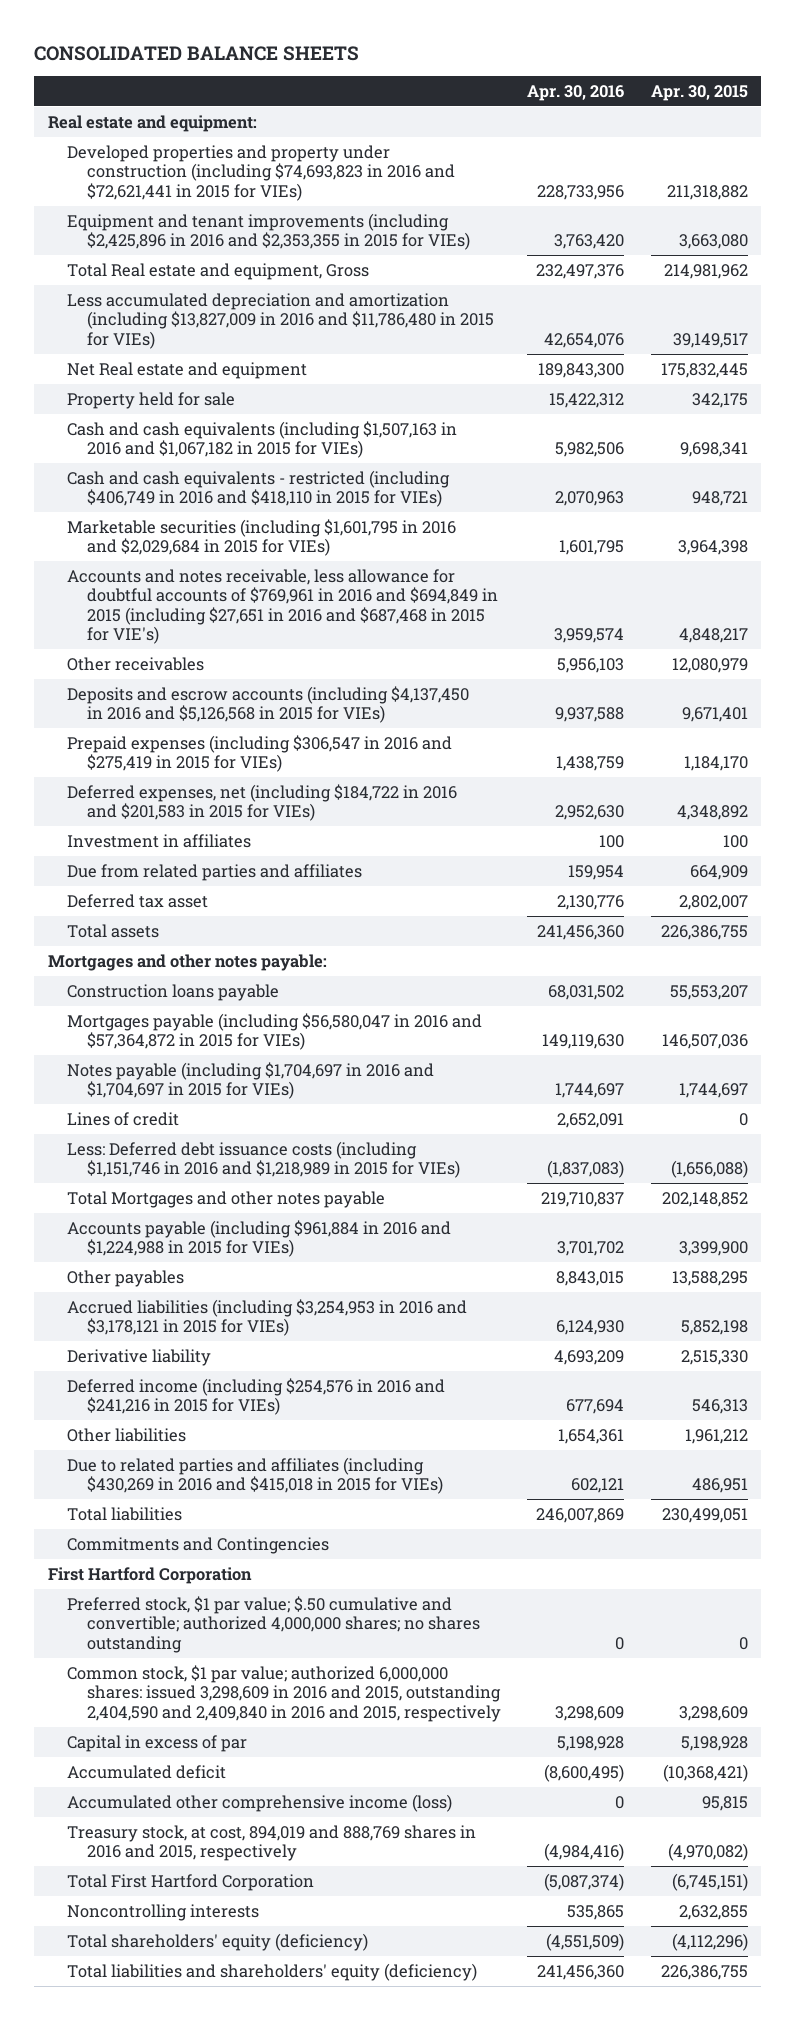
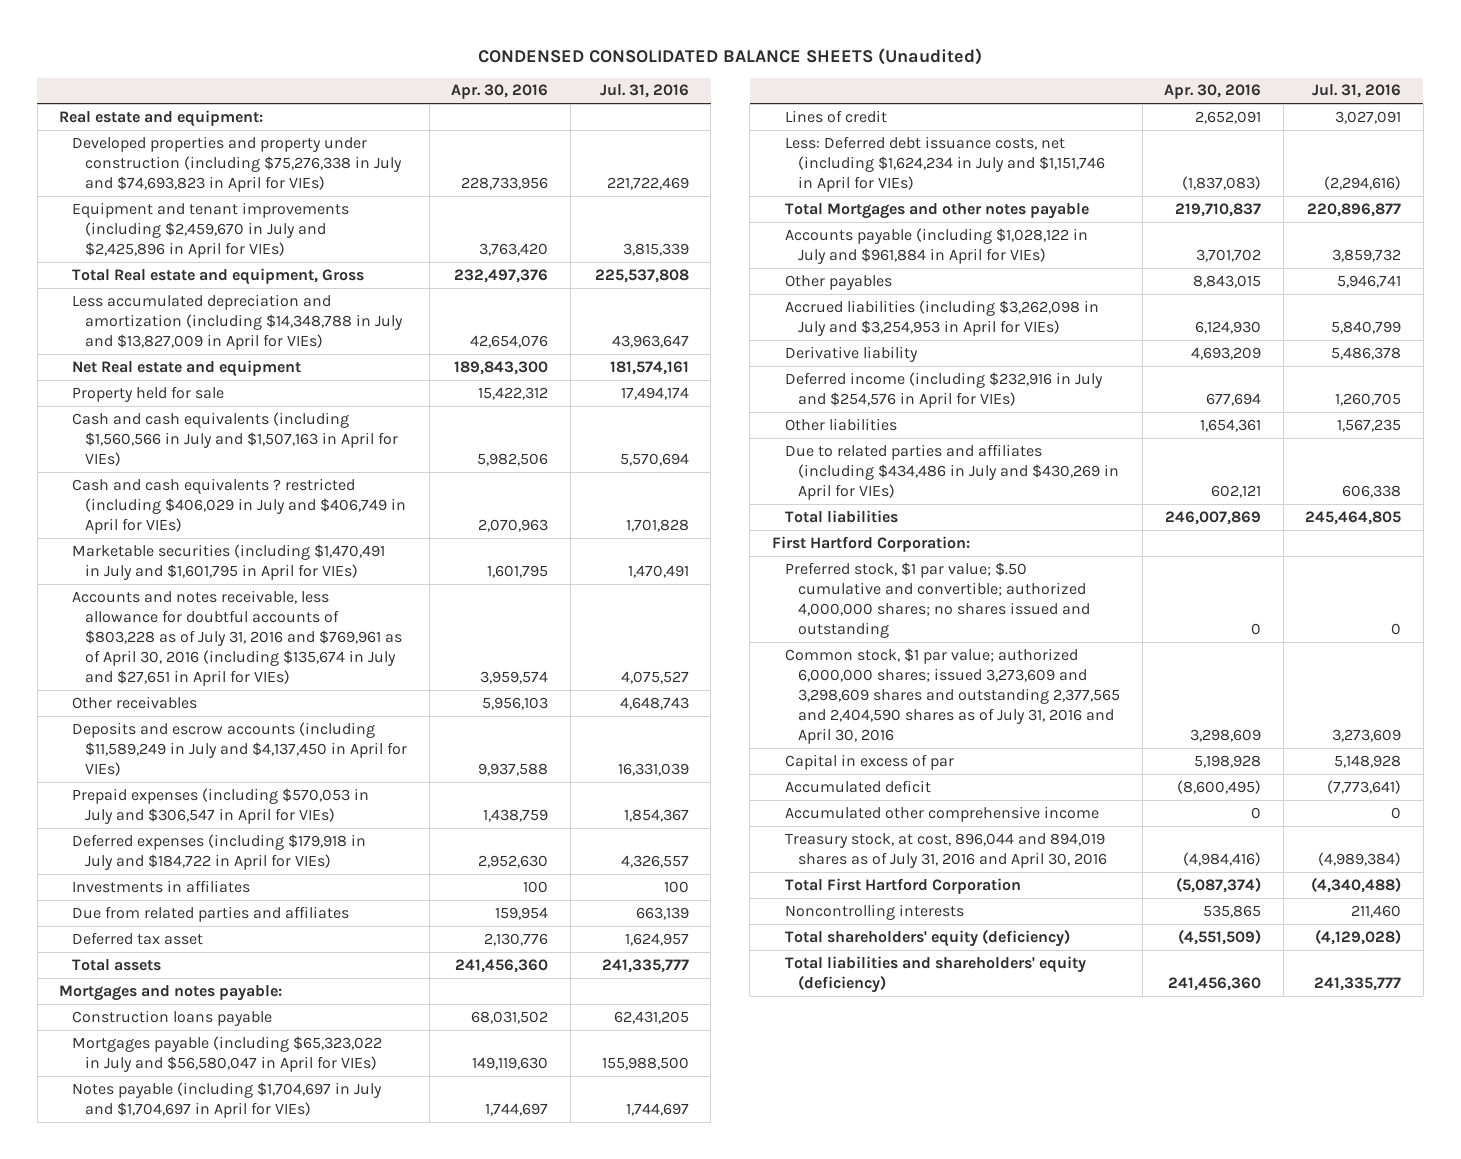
[34,45,360,61] CONSOLIDATED BALANCE SHEETS -> [478,47,983,65] CONDENSED CONSOLIDATED BALANCE SHEETS (Unaudited)
[650,84,748,101] Apr. 30, 2015 -> none
none -> [599,84,689,99] Jul. 31, 2016
[67,144,455,201] Developed properties and property under construction (including $74,693,823 in 2016 and $72,621,441 in 2015 for VIEs) -> [72,135,403,192] Developed properties and property under construction (including $75,276,338 in July and $74,693,823 in April for VIEs)
[67,212,470,251] Equipment and tenant improvements (including $2,425,896 in 2016 and $2,353,355 in 2015 for VIEs) -> [72,201,350,258] Equipment and tenant improvements (including $2,459,670 in July and $2,425,896 in April for VIEs)
[67,292,494,349] Less accumulated depreciation and amortization (including $13,827,009 in 2016 and $11,786,480 in 2015 for VIEs) -> [72,293,404,350] Less accumulated depreciation and amortization (including $14,348,788 in July and $13,827,009 in April for VIEs)
[67,420,458,459] Cash and cash equivalents (including $1,507,163 in 2016 and $1,067,182 in 2015 for VIEs) -> [72,411,399,466] Cash and cash equivalents (including $1,560,566 in July and $1,507,163 in April for VIEs)
[67,469,451,508] Cash and cash equivalents - restricted (including $406,749 in 2016 and $418,110 in 2015 for VIEs) -> [72,477,407,534] Cash and cash equivalents ? restricted (including $406,029 in July and $406,749 in April for VIEs)
[67,518,457,557] Marketable securities (including $1,601,795 in 2016 and $2,029,684 in 2015 for VIEs) -> [72,543,386,580] Marketable securities (including $1,470,491 in July and $1,601,795 in April for VIEs)
[67,568,498,644] Accounts and notes receivable, less allowance for doubtful accounts of $769,961 in 2016 and $694,849 in 2015 (including $27,651 in 2016 and $687,468 in 2015 for VIE's) -> [72,589,403,686] Accounts and notes receivable, less allowance for doubtful accounts of $803,228 as of July 31, 2016 and $769,961 as of April 30, 2016 (including $135,674 in July and $27,651 in April for VIEs)
[67,685,470,724] Deposits and escrow accounts (including $4,137,450 in 2016 and $5,126,568 in 2015 for VIEs) -> [72,721,408,776] Deposits and escrow accounts (including $11,589,249 in July and $4,137,450 in April for VIEs)
[67,734,453,773] Prepaid expenses (including $306,547 in 2016 and $275,419 in 2015 for VIEs) -> [72,787,370,824] Prepaid expenses (including $570,053 in July and $306,547 in April for VIEs)
[67,783,458,822] Deferred expenses, net (including $184,722 in 2016 and $201,583 in 2015 for VIEs) -> [72,833,367,870] Deferred expenses (including $179,918 in July and $184,722 in April for VIEs)
[67,833,252,848] Investment in affiliates -> [72,879,251,893] Investments in affiliates
[47,953,327,971] Mortgages and other notes payable: -> [59,984,283,1001] Mortgages and notes payable:
[67,1012,483,1051] Mortgages payable (including $56,580,047 in 2016 and $57,364,872 in 2015 for VIEs) -> [72,1035,383,1072] Mortgages payable (including $65,323,022 in July and $56,580,047 in April for VIEs)
[67,1061,435,1100] Notes payable (including $1,704,697 in 2016 and $1,704,697 in 2015 for VIEs) -> [72,1081,383,1118] Notes payable (including $1,704,697 in July and $1,704,697 in April for VIEs)
[67,1140,460,1179] Less: Deferred debt issuance costs (including $1,151,746 in 2016 and $1,218,989 in 2015 for VIEs) -> [785,135,1106,192] Less: Deferred debt issuance costs, net (including $1,624,234 in July and $1,151,746 in April for VIEs)
[67,1219,452,1258] Accounts payable (including $961,884 in 2016 and $1,224,988 in 2015 for VIEs) -> [785,227,1089,264] Accounts payable (including $1,028,122 in July and $961,884 in April for VIEs)
[67,1298,468,1337] Accrued liabilities (including $3,254,953 in 2016 and $3,178,121 in 2015 for VIEs) -> [785,299,1100,336] Accrued liabilities (including $3,262,098 in July and $3,254,953 in April for VIEs)
[67,1377,446,1416] Deferred income (including $254,576 in 2016 and $241,216 in 2015 for VIEs) -> [785,371,1104,408] Deferred income (including $232,916 in July and $254,576 in April for VIEs)
[67,1456,443,1495] Due to related parties and affiliates (including $430,269 in 2016 and $415,018 in 2015 for VIEs) -> [785,443,1120,500] Due to related parties and affiliates (including $434,486 in July and $430,269 in April for VIEs)
[67,1536,330,1554] Commitments and Contingencies -> none
[47,1566,252,1584] First Hartford Corporation -> [772,535,971,552] First Hartford Corporation:
[67,1595,480,1653] Preferred stock, $1 par value; $.50 cumulative and convertible; authorized 4,000,000 shares; no shares outstanding -> [785,561,1091,638] Preferred stock, $1 par value; $.50 cumulative and convertible; authorized 4,000,000 shares; no shares issued and outstanding
[67,1664,501,1722] Common stock, $1 par value; authorized 6,000,000 shares: issued 3,298,609 in 2016 and 2015, outstanding 2,404,590 and 2,409,840 in 2016 and 2015, respectively -> [785,647,1121,744] Common stock, $1 par value; authorized 6,000,000 shares; issued 3,273,609 and 3,298,609 shares and outstanding 2,377,565 and 2,404,590 shares as of July 31, 2016 and April 30, 2016
[67,1793,453,1812] Accumulated other comprehensive income (loss) -> [785,805,1100,822] Accumulated other comprehensive income
[67,1824,477,1862] Treasury stock, at cost, 894,019 and 888,769 shares in 2016 and 2015, respectively -> [785,832,1108,868] Treasury stock, at cost, 896,044 and 894,019 shares as of July 31, 2016 and April 30, 2016

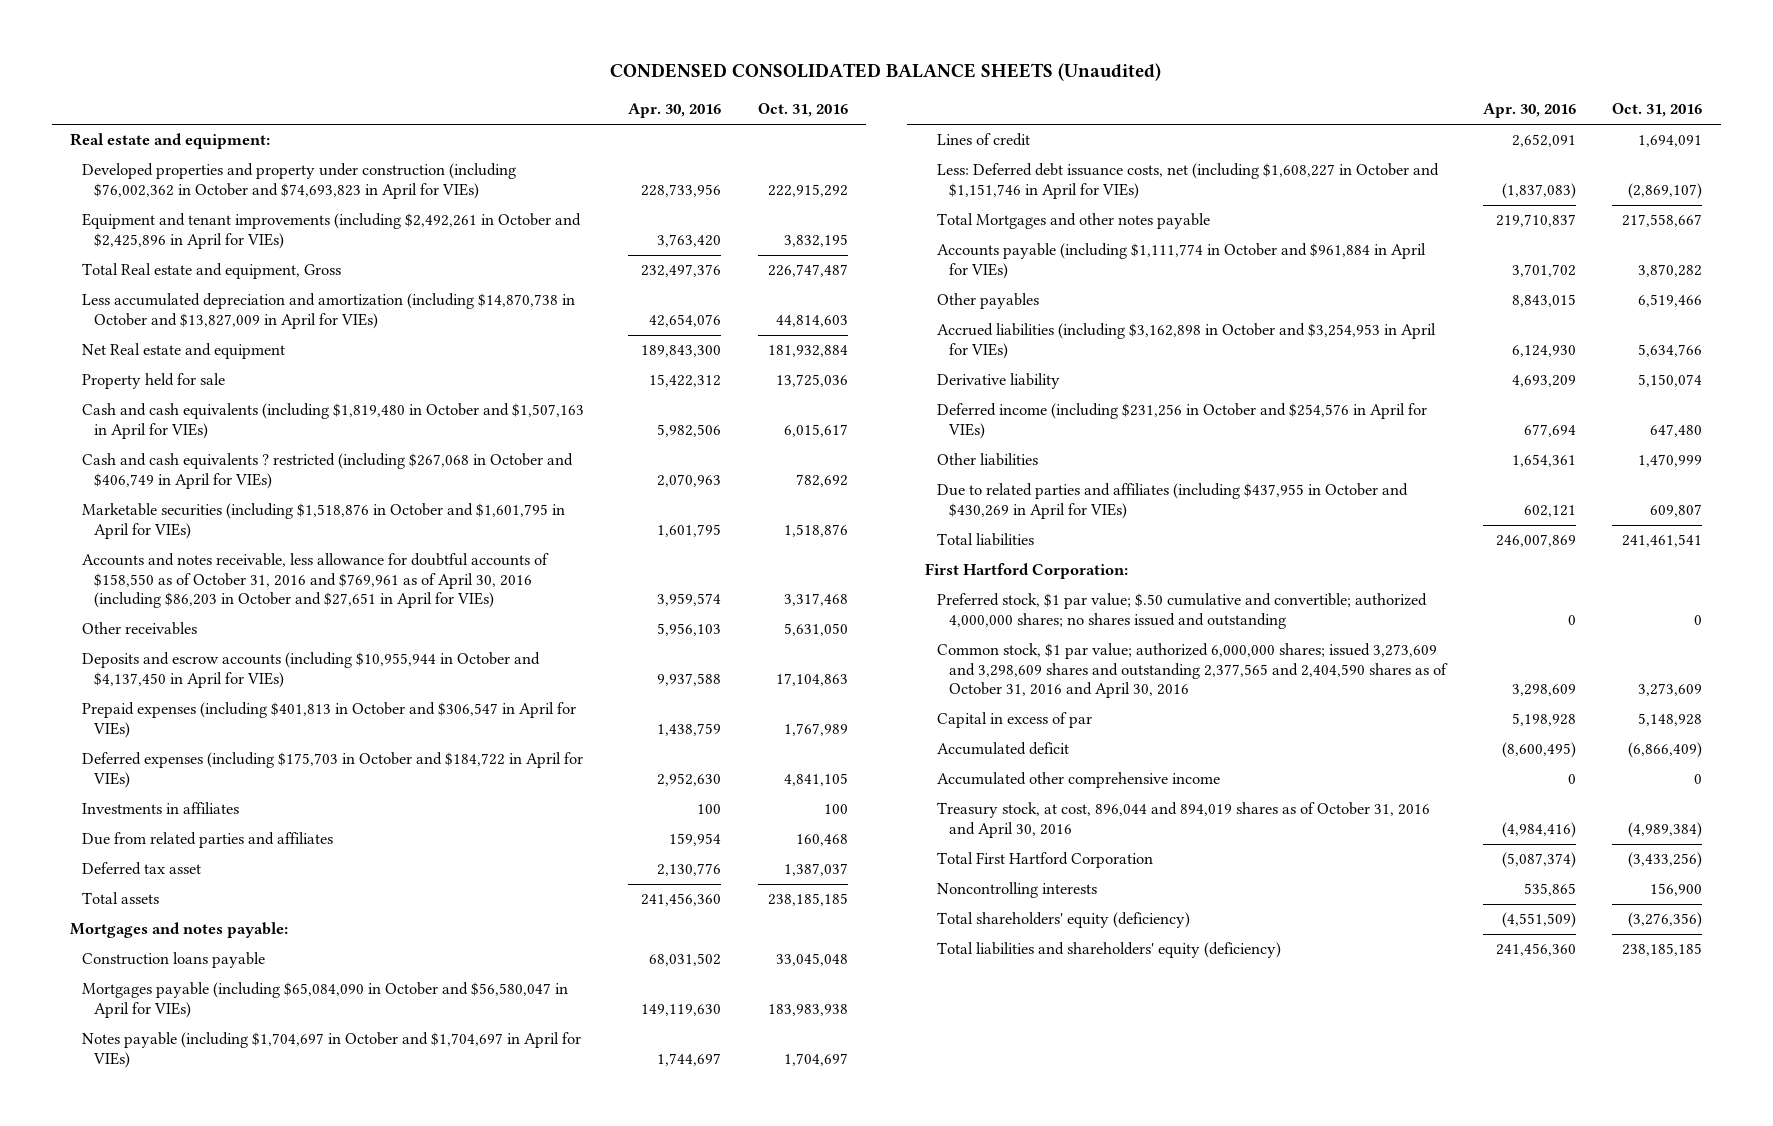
[599,84,689,99] Jul. 31, 2016 -> none
none -> [757,103,848,118] Oct. 31, 2016
[72,135,403,192] Developed properties and property under construction (including $75,276,338 in July and $74,693,823 in April for VIEs) -> [82,163,517,199] Developed properties and property under construction (including $76,002,362 in October and $74,693,823 in April for VIEs)
[72,201,350,258] Equipment and tenant improvements (including $2,459,670 in July and $2,425,896 in April for VIEs) -> [82,213,582,249] Equipment and tenant improvements (including $2,492,261 in October and $2,425,896 in April for VIEs)
[72,293,404,350] Less accumulated depreciation and amortization (including $14,348,788 in July and $13,827,009 in April for VIEs) -> [82,293,576,329] Less accumulated depreciation and amortization (including $14,870,738 in October and $13,827,009 in April for VIEs)
[72,411,399,466] Cash and cash equivalents (including $1,560,566 in July and $1,507,163 in April for VIEs) -> [82,403,585,439] Cash and cash equivalents (including $1,819,480 in October and $1,507,163 in April for VIEs)
[72,477,407,534] Cash and cash equivalents ? restricted (including $406,029 in July and $406,749 in April for VIEs) -> [82,453,574,489] Cash and cash equivalents ? restricted (including $267,068 in October and $406,749 in April for VIEs)
[72,543,386,580] Marketable securities (including $1,470,491 in July and $1,601,795 in April for VIEs) -> [82,503,566,539] Marketable securities (including $1,518,876 in October and $1,601,795 in April for VIEs)
[72,589,403,686] Accounts and notes receivable, less allowance for doubtful accounts of $803,228 as of July 31, 2016 and $769,961 as of April 30, 2016 (including $135,674 in July and $27,651 in April for VIEs) -> [82,553,550,609] Accounts and notes receivable, less allowance for doubtful accounts of $158,550 as of October 31, 2016 and $769,961 as of April 30, 2016 (including $86,203 in October and $27,651 in April for VIEs)
[72,721,408,776] Deposits and escrow accounts (including $11,589,249 in July and $4,137,450 in April for VIEs) -> [82,652,541,688] Deposits and escrow accounts (including $10,955,944 in October and $4,137,450 in April for VIEs)
[72,787,370,824] Prepaid expenses (including $570,053 in July and $306,547 in April for VIEs) -> [82,702,577,738] Prepaid expenses (including $401,813 in October and $306,547 in April for VIEs)
[72,833,367,870] Deferred expenses (including $179,918 in July and $184,722 in April for VIEs) -> [82,752,584,788] Deferred expenses (including $175,703 in October and $184,722 in April for VIEs)
[72,1035,383,1072] Mortgages payable (including $65,323,022 in July and $56,580,047 in April for VIEs) -> [82,982,569,1018] Mortgages payable (including $65,084,090 in October and $56,580,047 in April for VIEs)
[72,1081,383,1118] Notes payable (including $1,704,697 in July and $1,704,697 in April for VIEs) -> [82,1032,582,1068] Notes payable (including $1,704,697 in October and $1,704,697 in April for VIEs)
[785,135,1106,192] Less: Deferred debt issuance costs, net (including $1,624,234 in July and $1,151,746 in April for VIEs) -> [937,163,1440,199] Less: Deferred debt issuance costs, net (including $1,608,227 in October and $1,151,746 in April for VIEs)
[785,227,1089,264] Accounts payable (including $1,028,122 in July and $961,884 in April for VIEs) -> [937,243,1427,279] Accounts payable (including $1,111,774 in October and $961,884 in April for VIEs)
[785,299,1100,336] Accrued liabilities (including $3,262,098 in July and $3,254,953 in April for VIEs) -> [937,323,1437,359] Accrued liabilities (including $3,162,898 in October and $3,254,953 in April for VIEs)
[785,371,1104,408] Deferred income (including $232,916 in July and $254,576 in April for VIEs) -> [937,403,1428,439] Deferred income (including $231,256 in October and $254,576 in April for VIEs)
[785,443,1120,500] Due to related parties and affiliates (including $434,486 in July and $430,269 in April for VIEs) -> [937,483,1409,519] Due to related parties and affiliates (including $437,955 in October and $430,269 in April for VIEs)
[785,647,1121,744] Common stock, $1 par value; authorized 6,000,000 shares; issued 3,273,609 and 3,298,609 shares and outstanding 2,377,565 and 2,404,590 shares as of July 31, 2016 and April 30, 2016 -> [937,643,1449,699] Common stock, $1 par value; authorized 6,000,000 shares; issued 3,273,609 and 3,298,609 shares and outstanding 2,377,565 and 2,404,590 shares as of October 31, 2016 and April 30, 2016
[785,832,1108,868] Treasury stock, at cost, 896,044 and 894,019 shares as of July 31, 2016 and April 30, 2016 -> [937,802,1431,838] Treasury stock, at cost, 896,044 and 894,019 shares as of October 31, 2016 and April 30, 2016

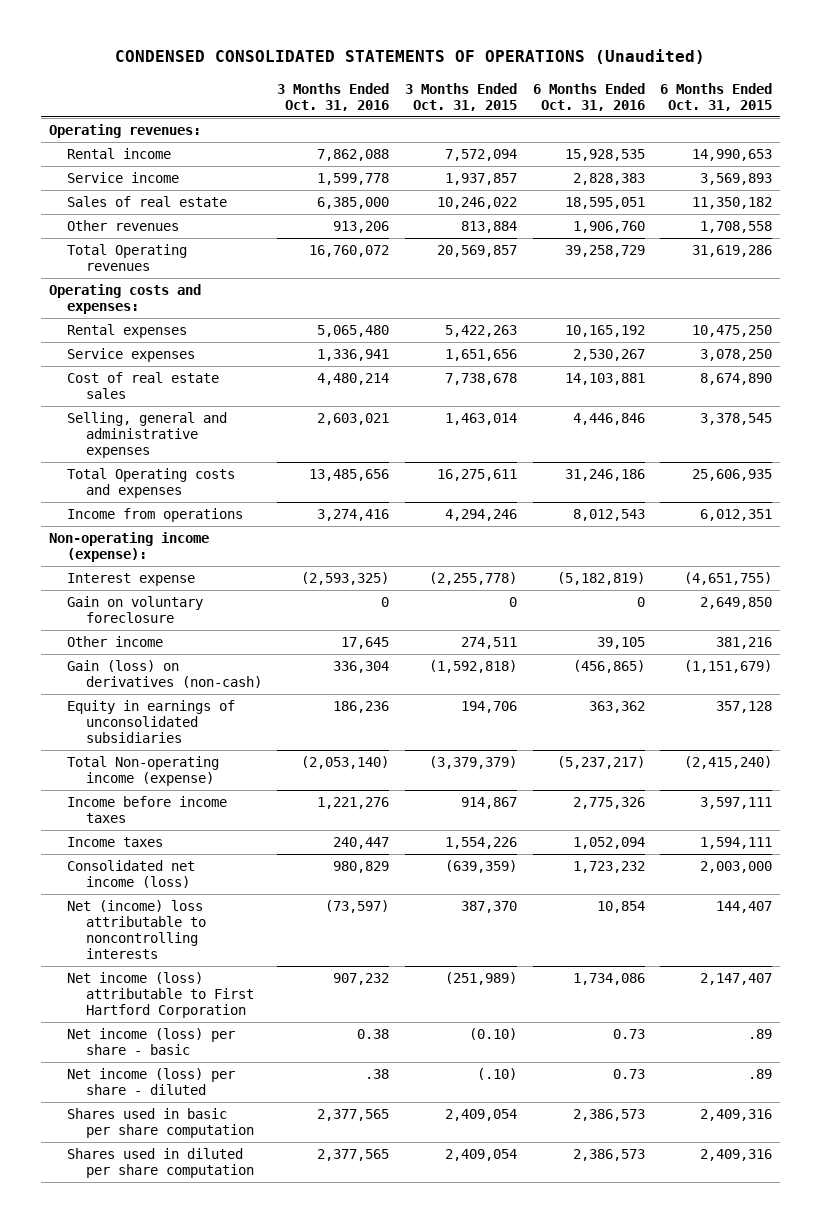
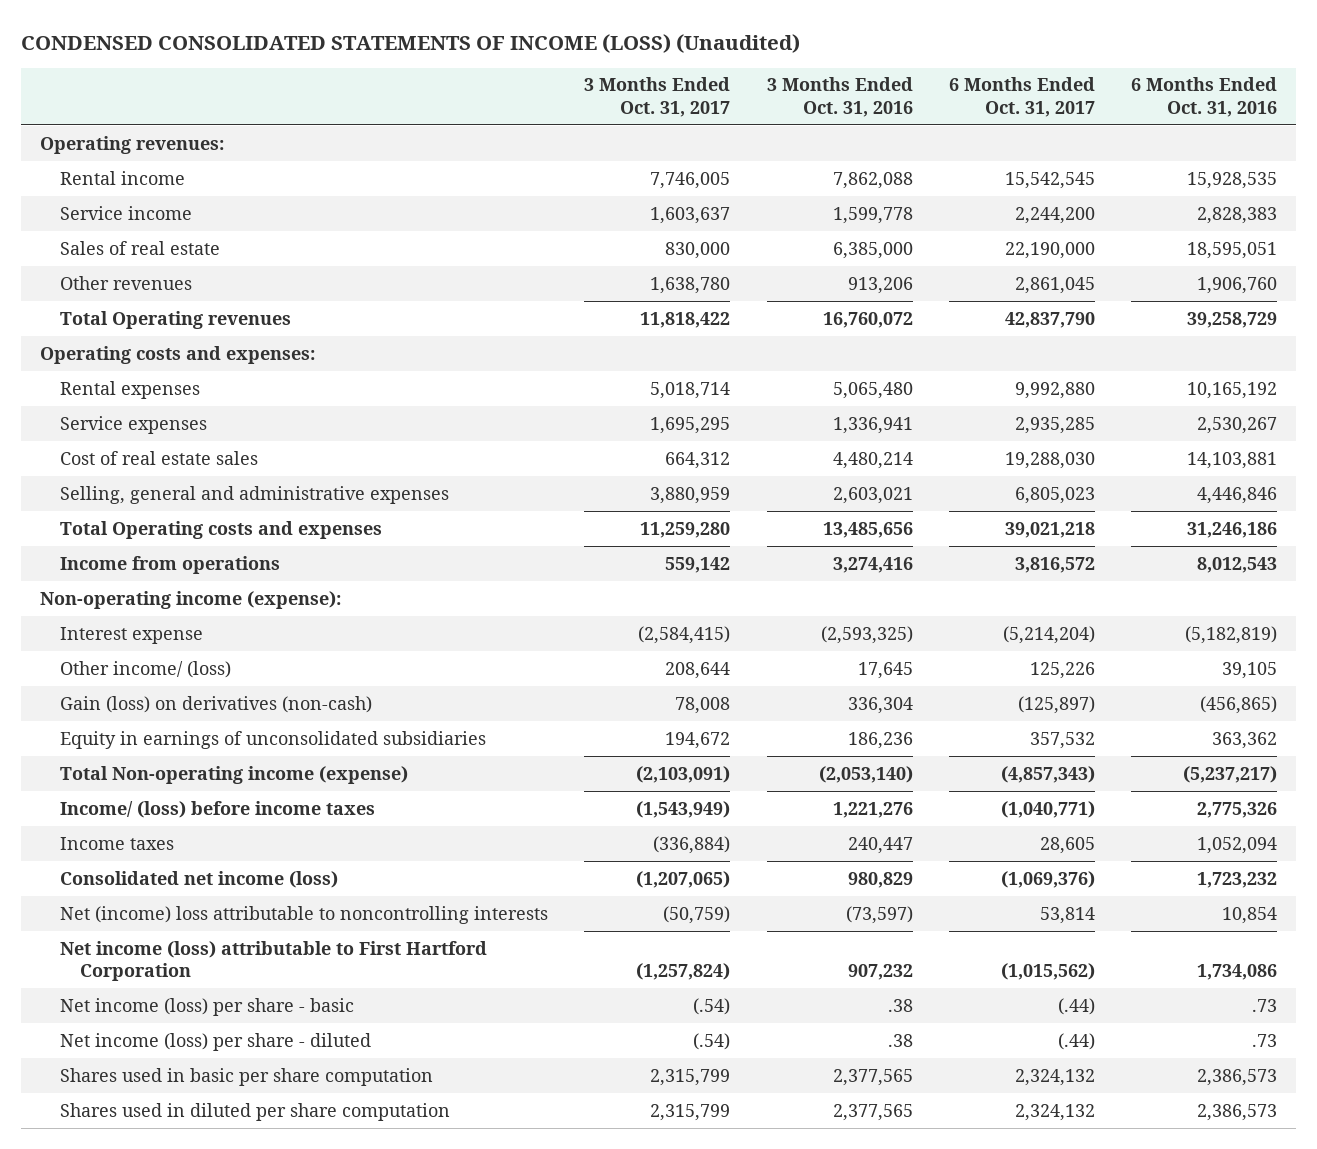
[115,49,706,65] CONDENSED CONSOLIDATED STATEMENTS OF OPERATIONS (Unaudited) -> [21,33,801,53] CONDENSED CONSOLIDATED STATEMENTS OF INCOME (LOSS) (Unaudited)
[404,82,517,111] 3 Months Ended Oct. 31, 2015 -> none
[660,82,773,111] 6 Months Ended Oct. 31, 2015 -> none
none -> [584,77,731,117] 3 Months Ended Oct. 31, 2017
none -> [949,77,1096,117] 6 Months Ended Oct. 31, 2017
[67,596,204,624] Gain on voluntary foreclosure -> none
[67,636,164,648] Other income -> [60,660,232,678] Other income/ (loss)
[67,796,228,824] Income before income taxes -> [60,800,376,818] Income/ (loss) before income taxes
[357,1029,390,1040] 0.38 -> [887,998,913,1012] .38
[612,1029,645,1040] 0.73 -> [1252,998,1278,1012] .73
[612,1069,645,1080] 0.73 -> [1252,1033,1278,1047] .73

